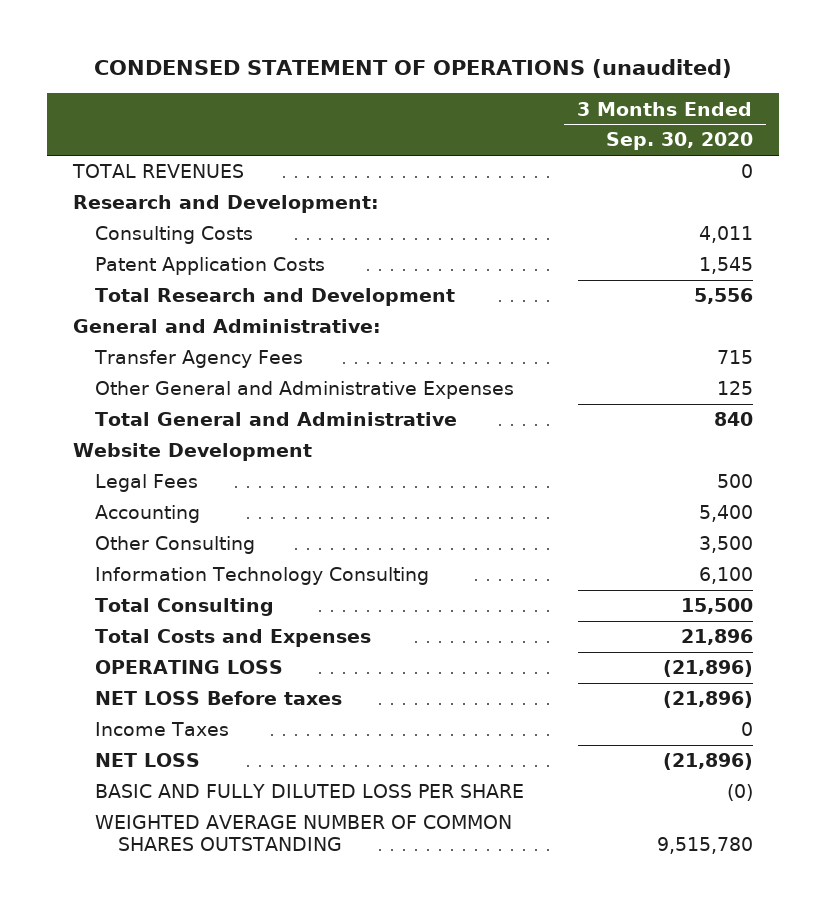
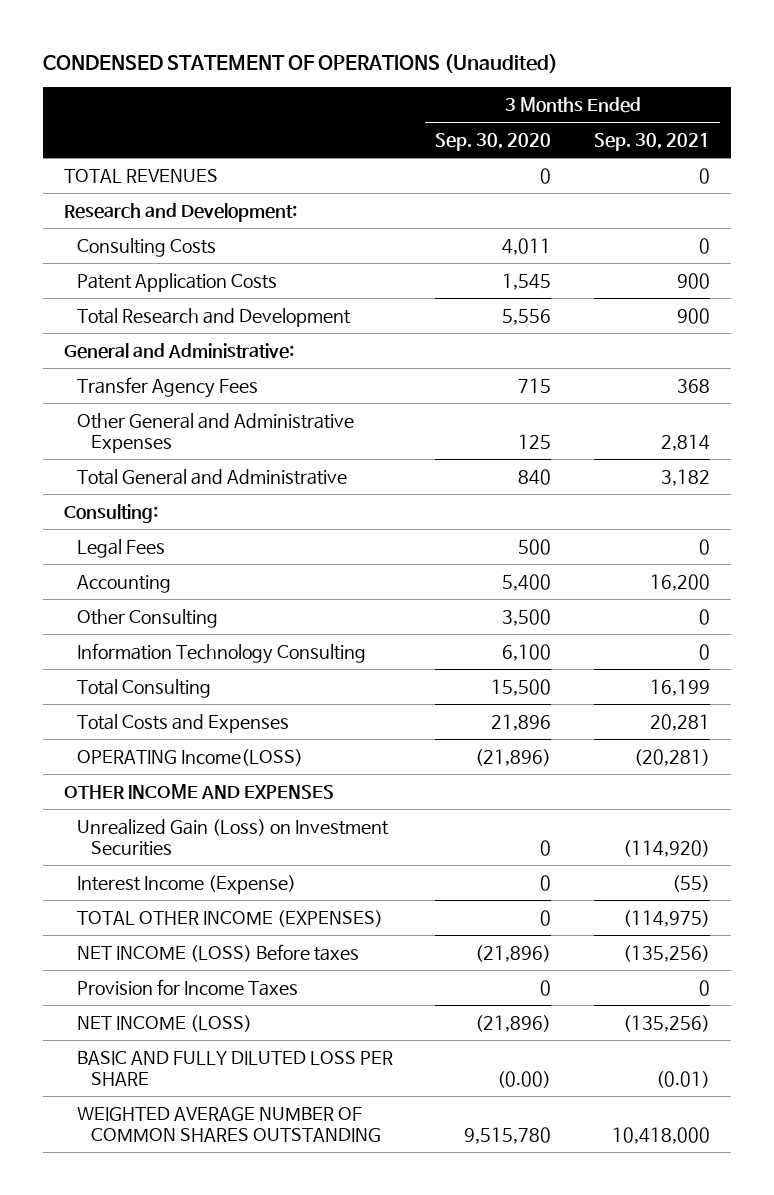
[93,59,732,79] CONDENSED STATEMENT OF OPERATIONS (unaudited) -> [42,53,558,73] CONDENSED STATEMENT OF OPERATIONS (Unaudited)
none -> [593,132,710,151] Sep. 30, 2021
[73,443,313,462] Website Development -> none
none -> [63,503,158,523] Consulting:
[95,660,284,675] OPERATING LOSS -> [77,748,304,766] OPERATING Income(LOSS)
none -> [63,783,334,799] OTHER INCOME AND EXPENSES
none -> [77,818,390,856] Unrealized Gain (Loss) on Investment Securities
none -> [77,874,297,894] Interest Income (Expense)
none -> [77,909,384,927] TOTAL OTHER INCOME (EXPENSES)
[95,691,343,706] NET LOSS Before taxes -> [77,943,360,962] NET INCOME (LOSS) Before taxes
[95,722,230,737] Income Taxes -> [77,978,299,996] Provision for Income Taxes
[95,753,201,768] NET LOSS -> [77,1014,253,1032] NET INCOME (LOSS)
[726,784,753,802] (0) -> [497,1070,552,1088] (0.00)

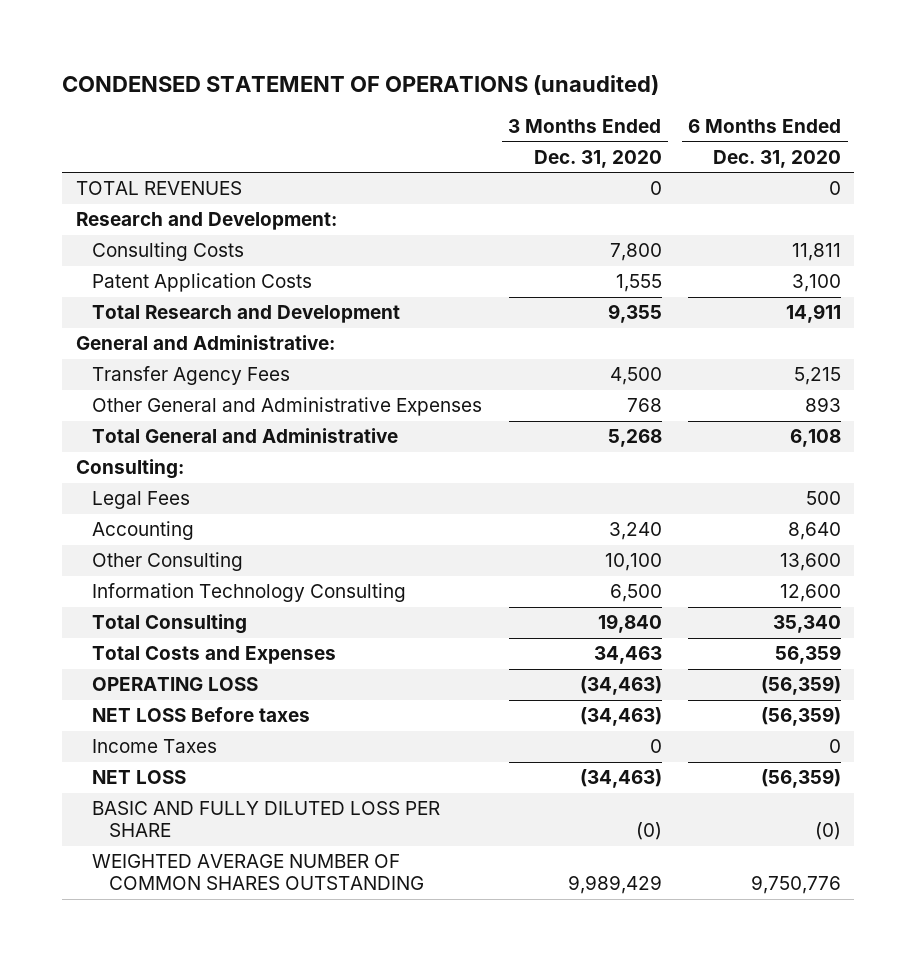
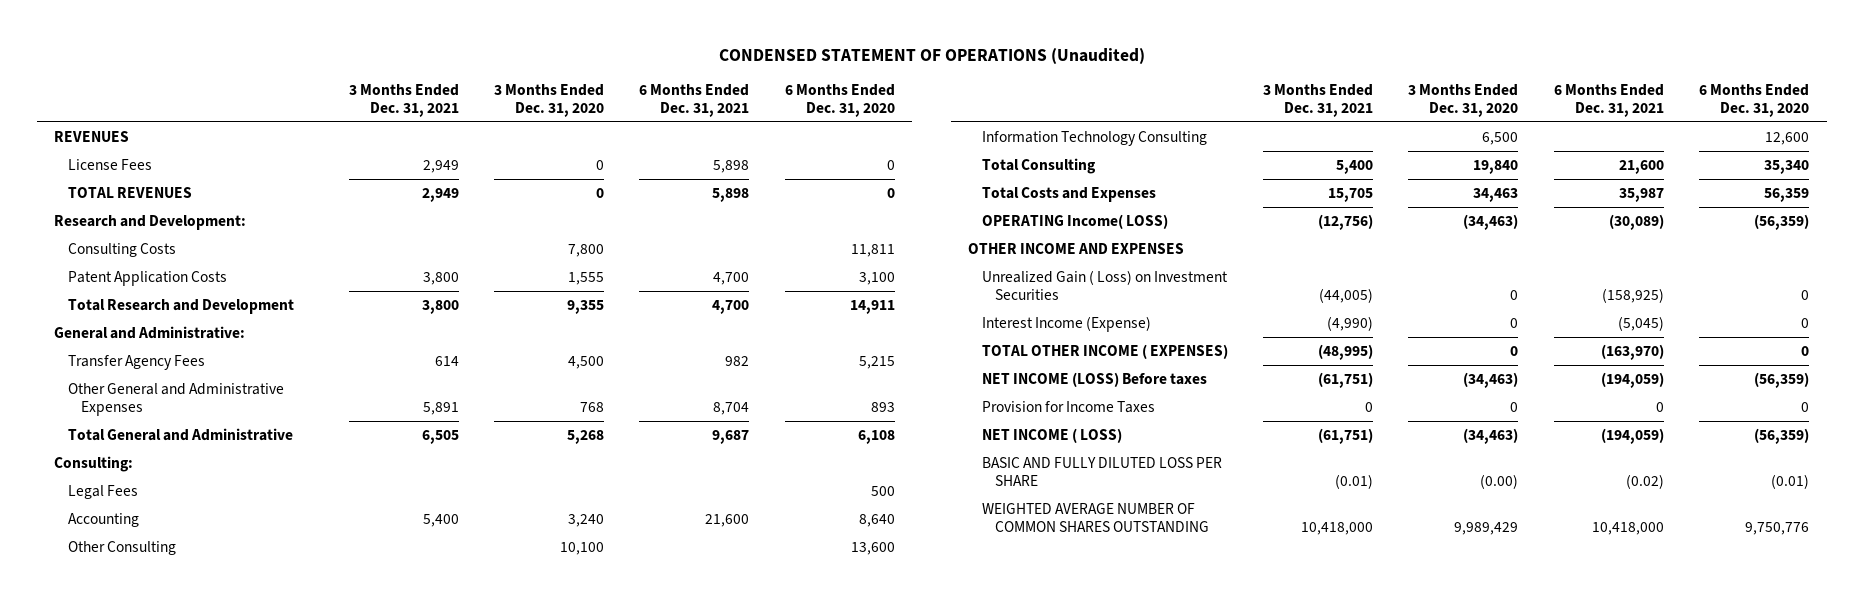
[62,74,660,95] CONDENSED STATEMENT OF OPERATIONS (unaudited) -> [718,47,1145,64] CONDENSED STATEMENT OF OPERATIONS (Unaudited)
none -> [348,83,459,117] 3 Months Ended Dec. 31, 2021
none -> [639,83,750,117] 6 Months Ended Dec. 31, 2021
none -> [54,130,130,142] REVENUES
none -> [67,158,152,170] License Fees
[92,677,259,692] OPERATING LOSS -> [981,213,1168,229] OPERATING Income( LOSS)
none -> [968,242,1185,254] OTHER INCOME AND EXPENSES
none -> [981,269,1228,300] Unrealized Gain ( Loss) on Investment Securities
none -> [981,315,1151,332] Interest Income (Expense)
none -> [981,343,1228,359] TOTAL OTHER INCOME ( EXPENSES)
[92,707,311,723] NET LOSS Before taxes -> [981,371,1207,387] NET INCOME (LOSS) Before taxes
[92,739,218,754] Income Taxes -> [981,400,1155,413] Provision for Income Taxes
[92,770,187,785] NET LOSS -> [981,427,1122,443] NET INCOME ( LOSS)
[635,822,662,841] (0) -> [1480,473,1519,489] (0.00)
[815,822,842,841] (0) -> [1770,473,1809,489] (0.01)

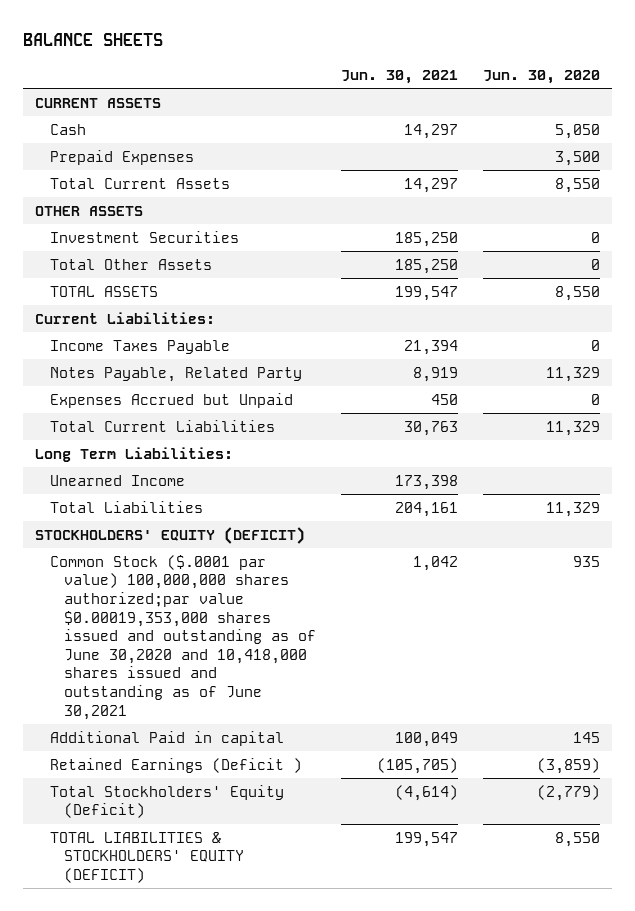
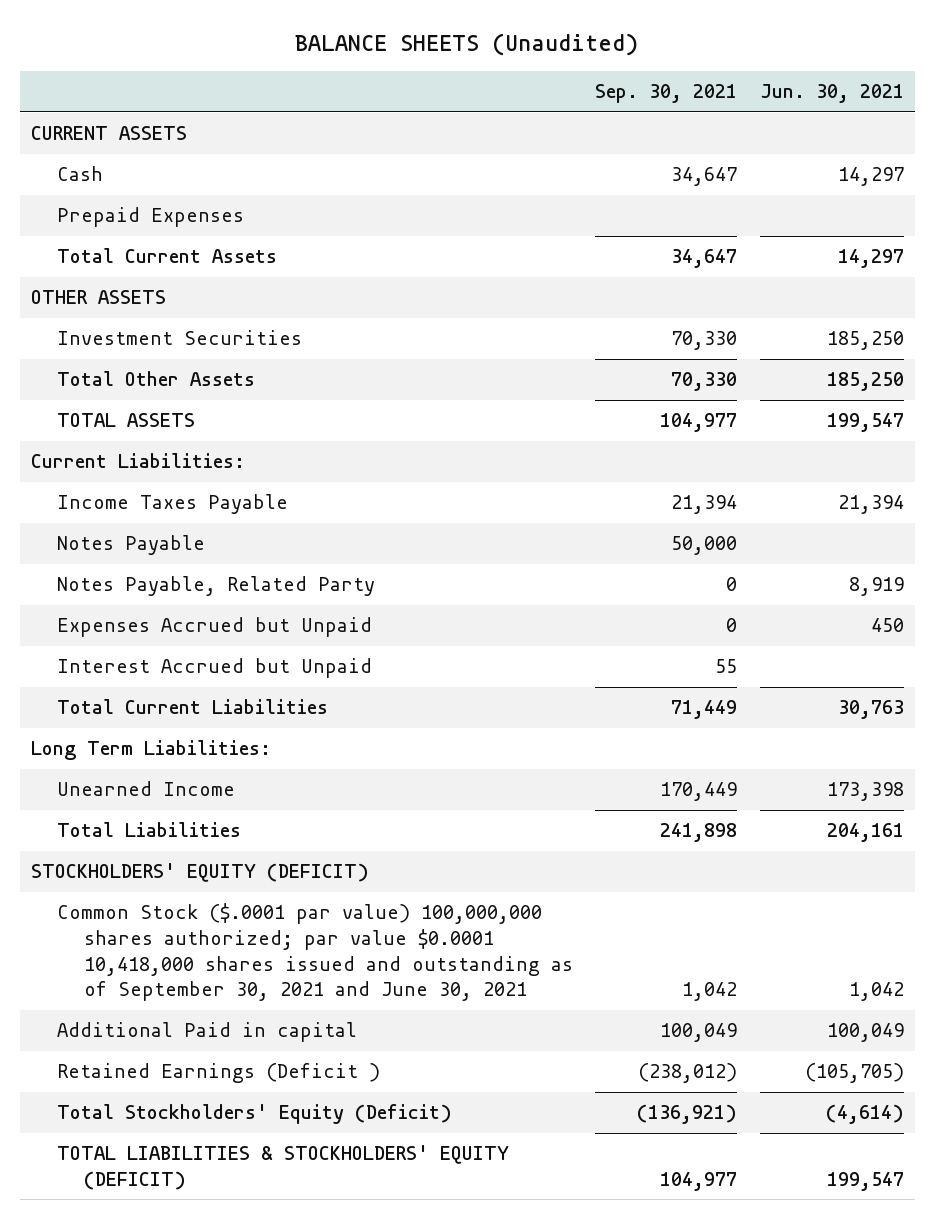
[22,33,163,47] BALANCE SHEETS -> [295,32,639,56] BALANCE SHEETS (Unaudited)
[482,69,600,84] Jun. 30, 2020 -> none
none -> [595,83,738,103] Sep. 30, 2021
none -> [57,535,206,556] Notes Payable
none -> [57,658,373,679] Interest Accrued but Unpaid
[49,554,317,720] Common Stock ($.0001 par value) 100,000,000 shares authorized;par value $0.00019,353,000 shares issued and outstanding as of June 30,2020 and 10,418,000 shares issued and outstanding as of June 30,2021 -> [57,903,573,1002] Common Stock ($.0001 par value) 100,000,000 shares authorized; par value $0.0001 10,418,000 shares issued and outstanding as of September 30, 2021 and June 30, 2021

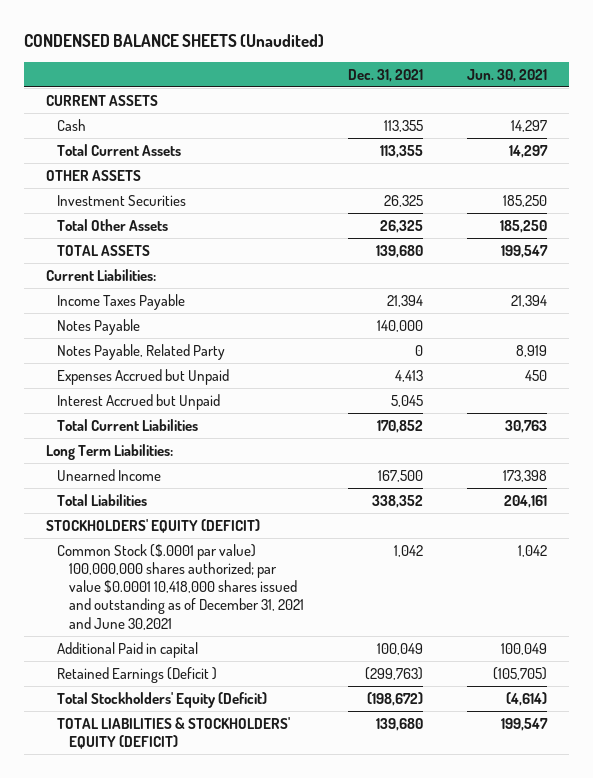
[295,32,639,56] BALANCE SHEETS (Unaudited) -> [23,34,324,48] CONDENSED BALANCE SHEETS (Unaudited)
[595,83,738,103] Sep. 30, 2021 -> none
none -> [347,68,423,82] Dec. 31, 2021
[57,207,245,228] Prepaid Expenses -> none
[57,903,573,1002] Common Stock ($.0001 par value) 100,000,000 shares authorized; par value $0.0001 10,418,000 shares issued and outstanding as of September 30, 2021 and June 30, 2021 -> [57,543,304,630] Common Stock ($.0001 par value) 100,000,000 shares authorized; par value $0.0001 10,418,000 shares issued and outstanding as of December 31, 2021 and June 30,2021

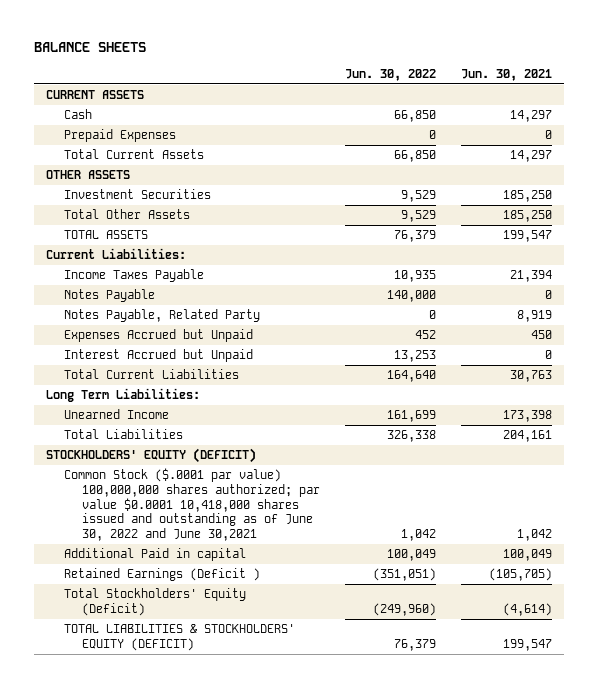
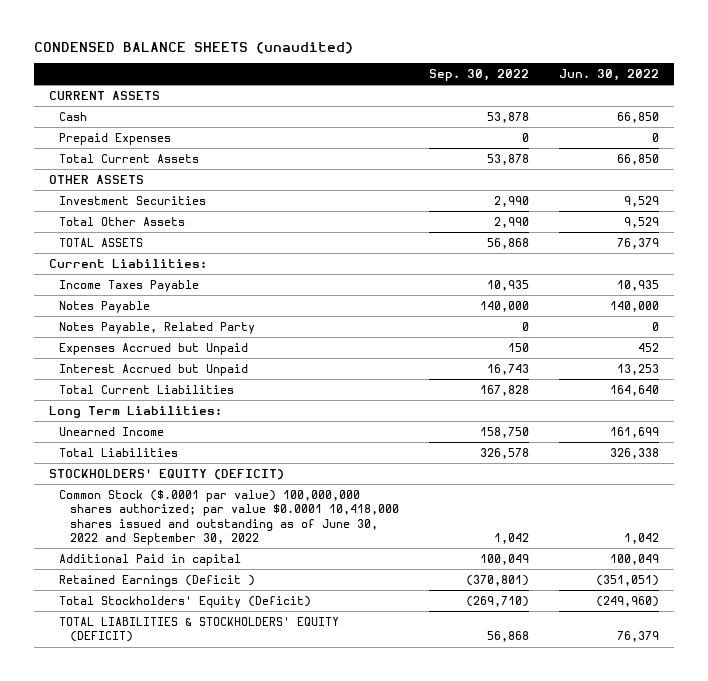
[33,41,146,52] BALANCE SHEETS -> [34,41,354,54] CONDENSED BALANCE SHEETS (unaudited)
[460,68,552,81] Jun. 30, 2021 -> none
none -> [428,69,529,82] Sep. 30, 2022
[64,468,320,541] Common Stock ($.0001 par value) 100,000,000 shares authorized; par value $0.0001 10,418,000 shares issued and outstanding as of June 30, 2022 and June 30,2021 -> [59,489,399,546] Common Stock ($.0001 par value) 100,000,000 shares authorized; par value $0.0001 10,418,000 shares issued and outstanding as of June 30, 2022 and September 30, 2022

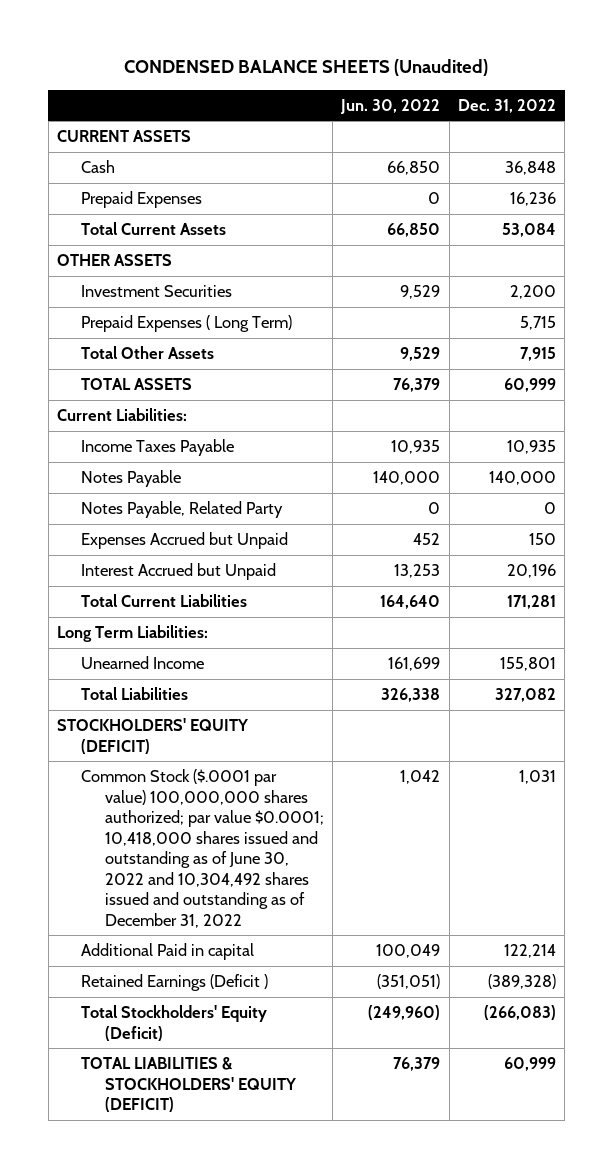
[34,41,354,54] CONDENSED BALANCE SHEETS (unaudited) -> [124,59,489,77] CONDENSED BALANCE SHEETS (Unaudited)
[428,69,529,82] Sep. 30, 2022 -> none
none -> [458,98,557,113] Dec. 31, 2022
none -> [80,315,292,333] Prepaid Expenses ( Long Term)
[59,489,399,546] Common Stock ($.0001 par value) 100,000,000 shares authorized; par value $0.0001 10,418,000 shares issued and outstanding as of June 30, 2022 and September 30, 2022 -> [80,769,324,928] Common Stock ($.0001 par value) 100,000,000 shares authorized; par value $0.0001; 10,418,000 shares issued and outstanding as of June 30, 2022 and 10,304,492 shares issued and outstanding as of December 31, 2022

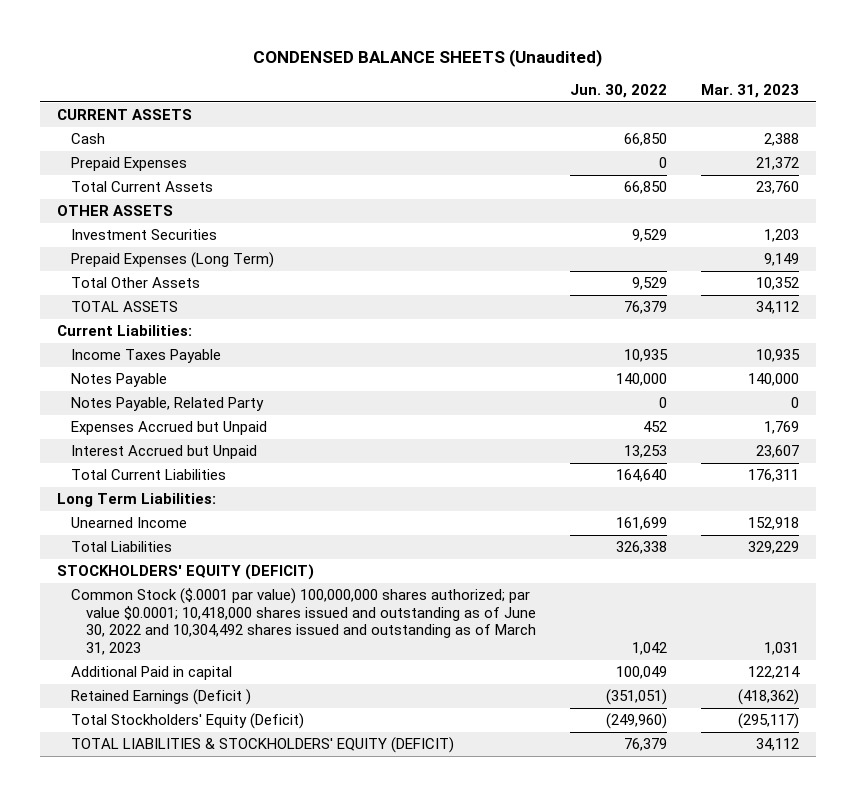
[458,98,557,113] Dec. 31, 2022 -> none
none -> [700,84,799,99] Mar. 31, 2023
[80,315,292,333] Prepaid Expenses ( Long Term) -> [71,252,275,269] Prepaid Expenses (Long Term)
[80,769,324,928] Common Stock ($.0001 par value) 100,000,000 shares authorized; par value $0.0001; 10,418,000 shares issued and outstanding as of June 30, 2022 and 10,304,492 shares issued and outstanding as of December 31, 2022 -> [71,588,537,655] Common Stock ($.0001 par value) 100,000,000 shares authorized; par value $0.0001; 10,418,000 shares issued and outstanding as of June 30, 2022 and 10,304,492 shares issued and outstanding as of March 31, 2023

